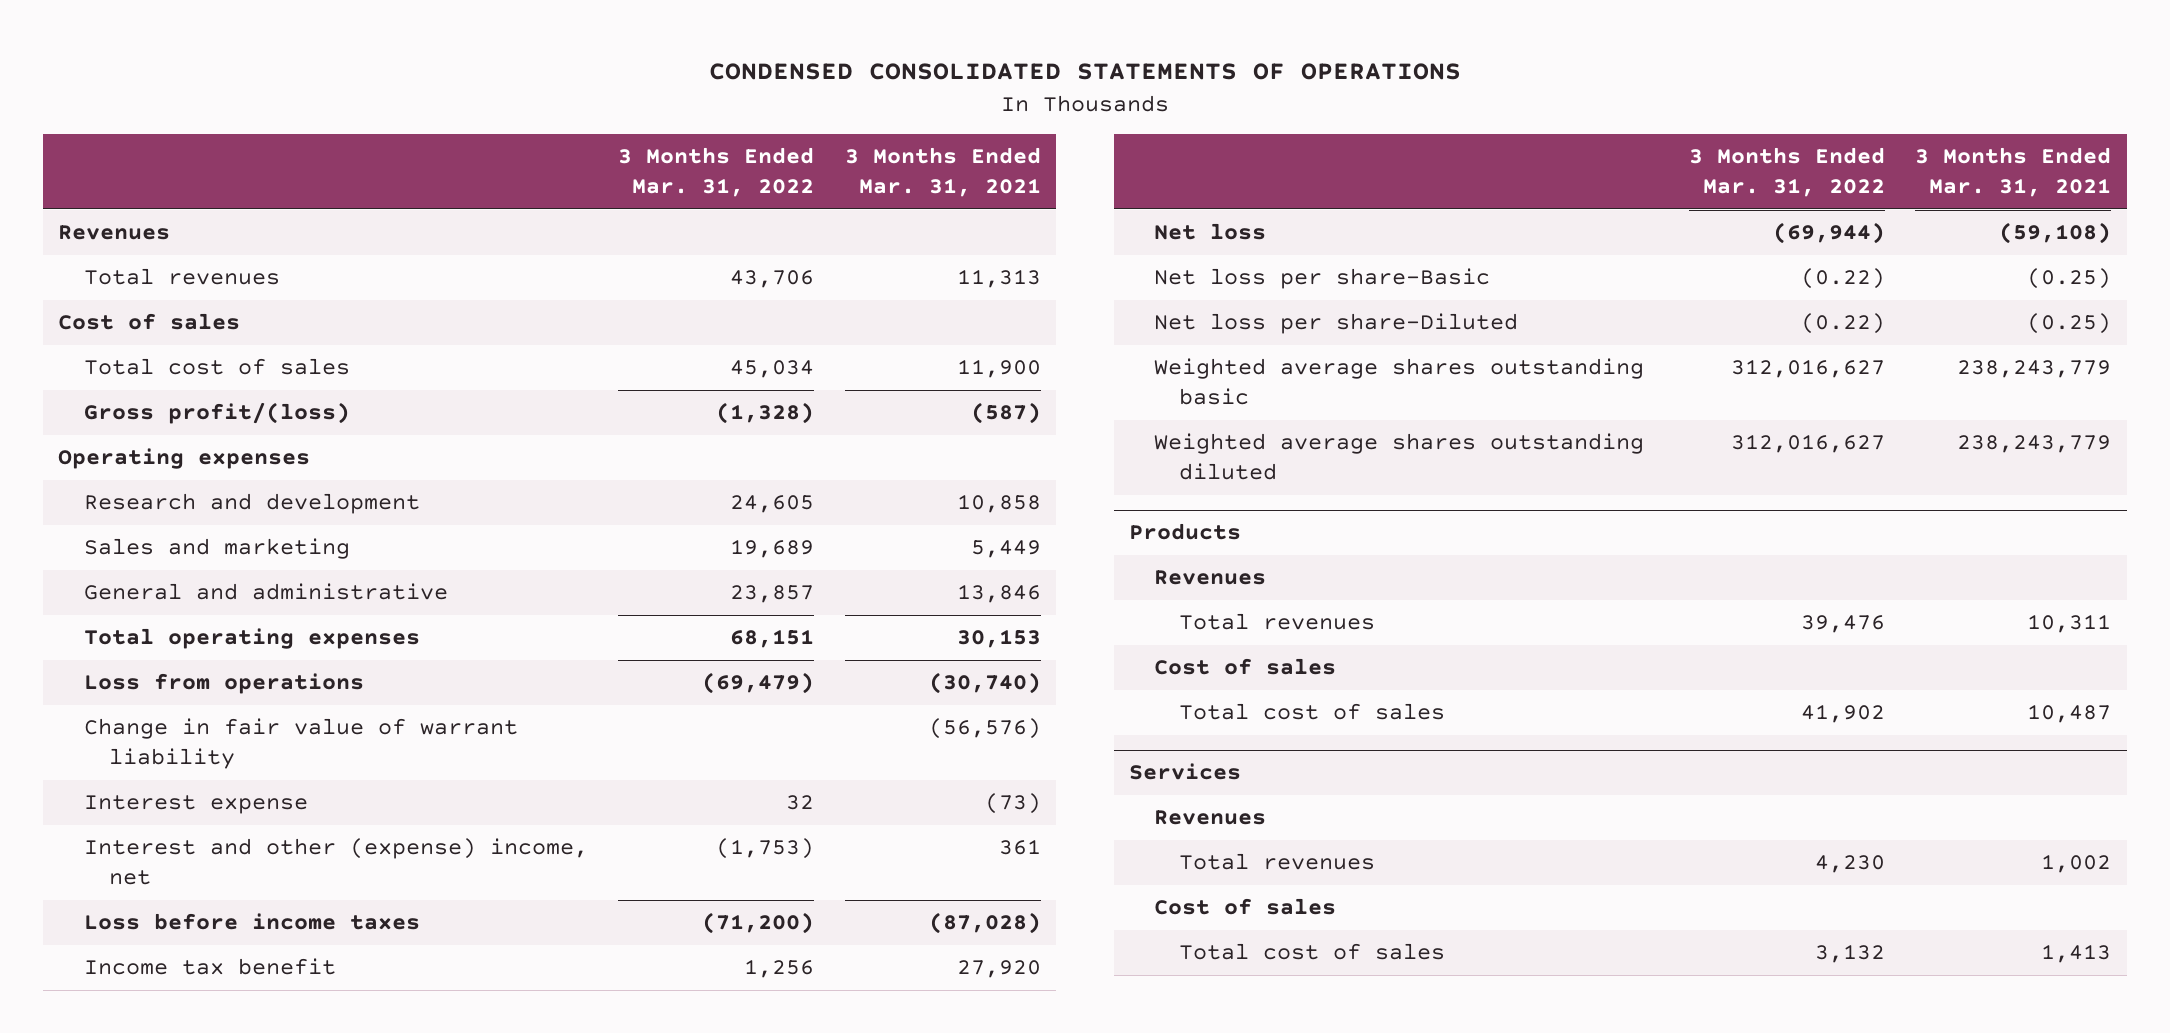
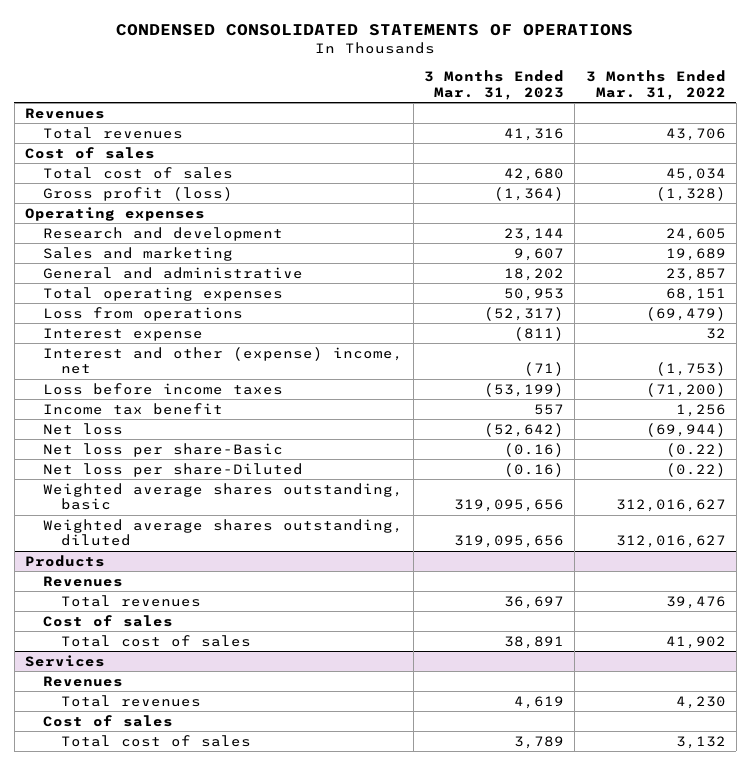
[844,147,1041,198] 3 Months Ended Mar. 31, 2021 -> none
none -> [424,69,565,100] 3 Months Ended Mar. 31, 2023
[83,402,350,425] Gross profit/(loss) -> [43,186,234,201] Gross profit (loss)
[83,718,518,770] Change in fair value of warrant liability -> none
[1154,358,1645,406] Weighted average shares outstanding basic -> [43,482,404,511] Weighted average shares outstanding, basic
[1154,433,1645,481] Weighted average shares outstanding diluted -> [43,518,404,547] Weighted average shares outstanding, diluted

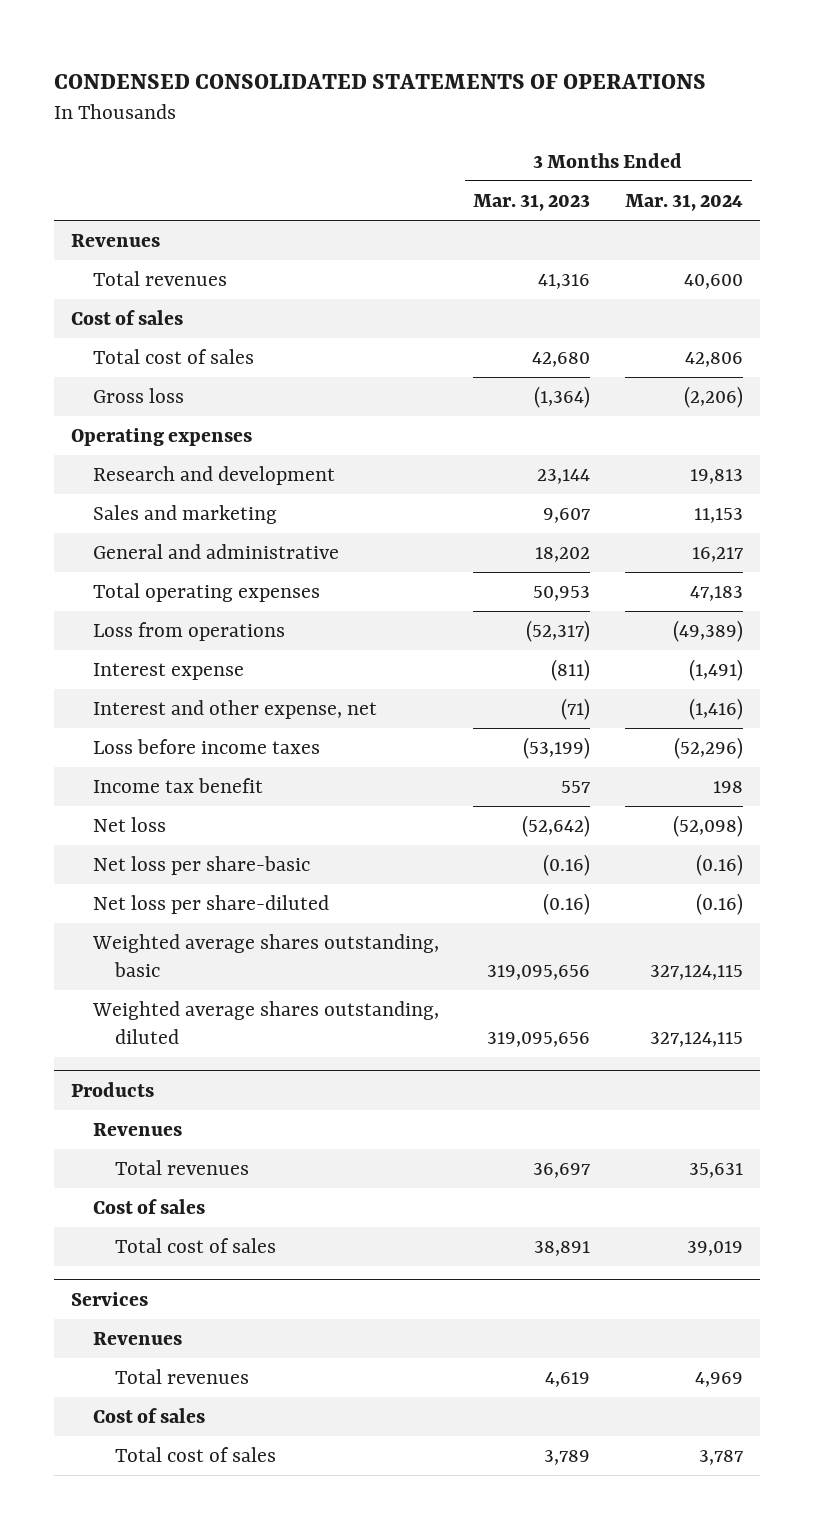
[585,69,726,100] 3 Months Ended Mar. 31, 2022 -> none
none -> [624,193,743,211] Mar. 31, 2024
[43,186,234,201] Gross profit (loss) -> [92,388,184,404] Gross loss
[43,346,404,375] Interest and other (expense) income, net -> [92,700,377,720] Interest and other expense, net
[43,442,284,457] Net loss per share-Basic -> [92,856,310,876] Net loss per share-basic
[43,462,304,477] Net loss per share-Diluted -> [92,895,329,915] Net loss per share-diluted

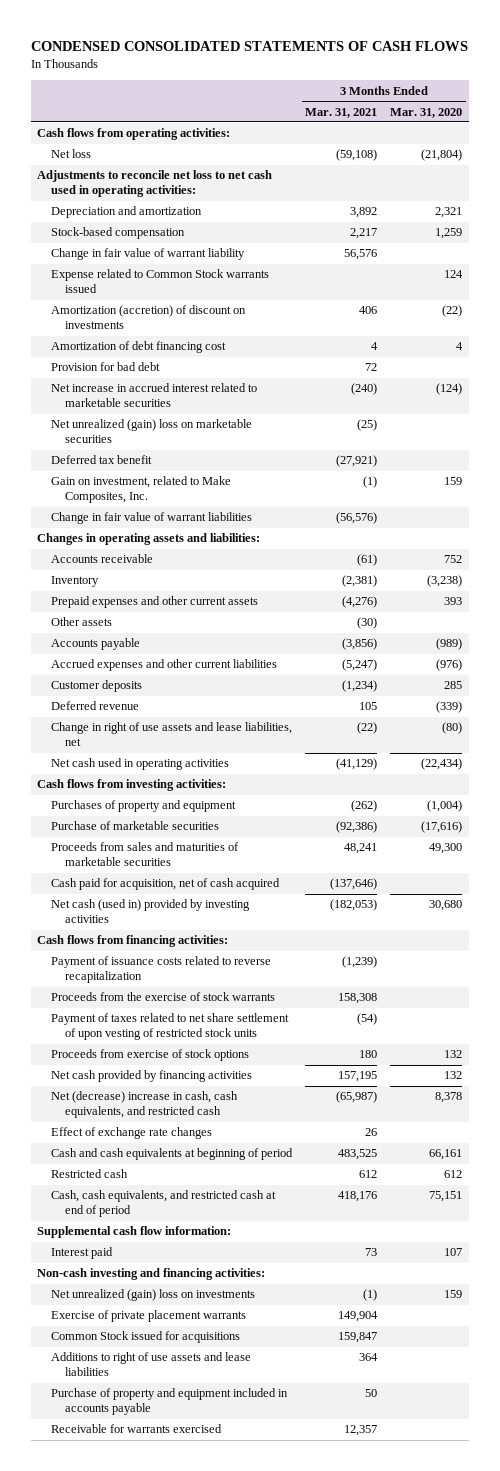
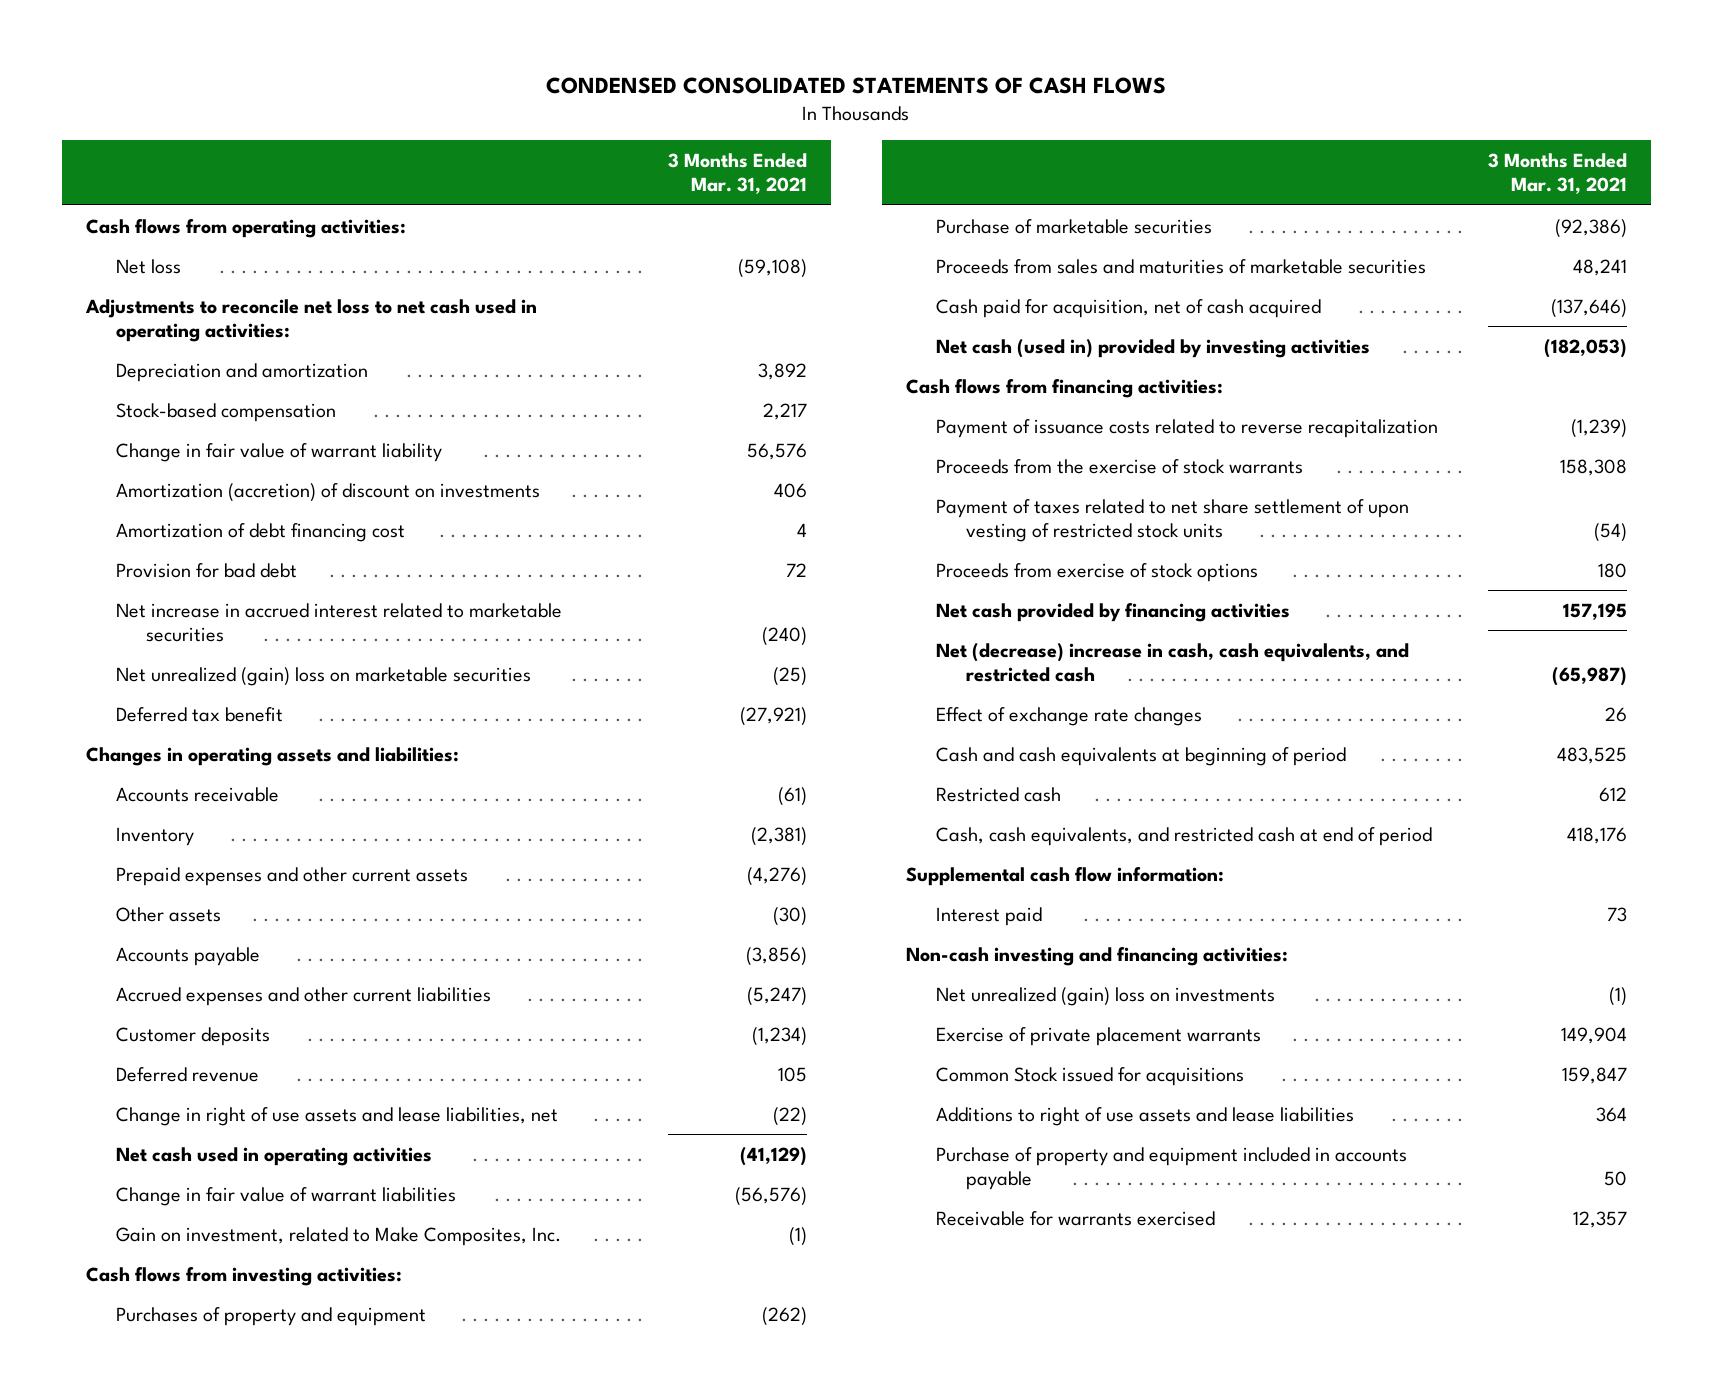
[390,107,463,118] Mar. 31, 2020 -> none
[51,269,270,294] Expense related to Common Stock warrants issued -> none
[51,512,253,525] Change in fair value of warrant liabilities -> [116,1186,457,1206] Change in fair value of warrant liabilities
[51,476,232,504] Gain on investment, related to Make Composites, Inc. -> [116,1226,562,1246] Gain on investment, related to Make Composites, Inc.

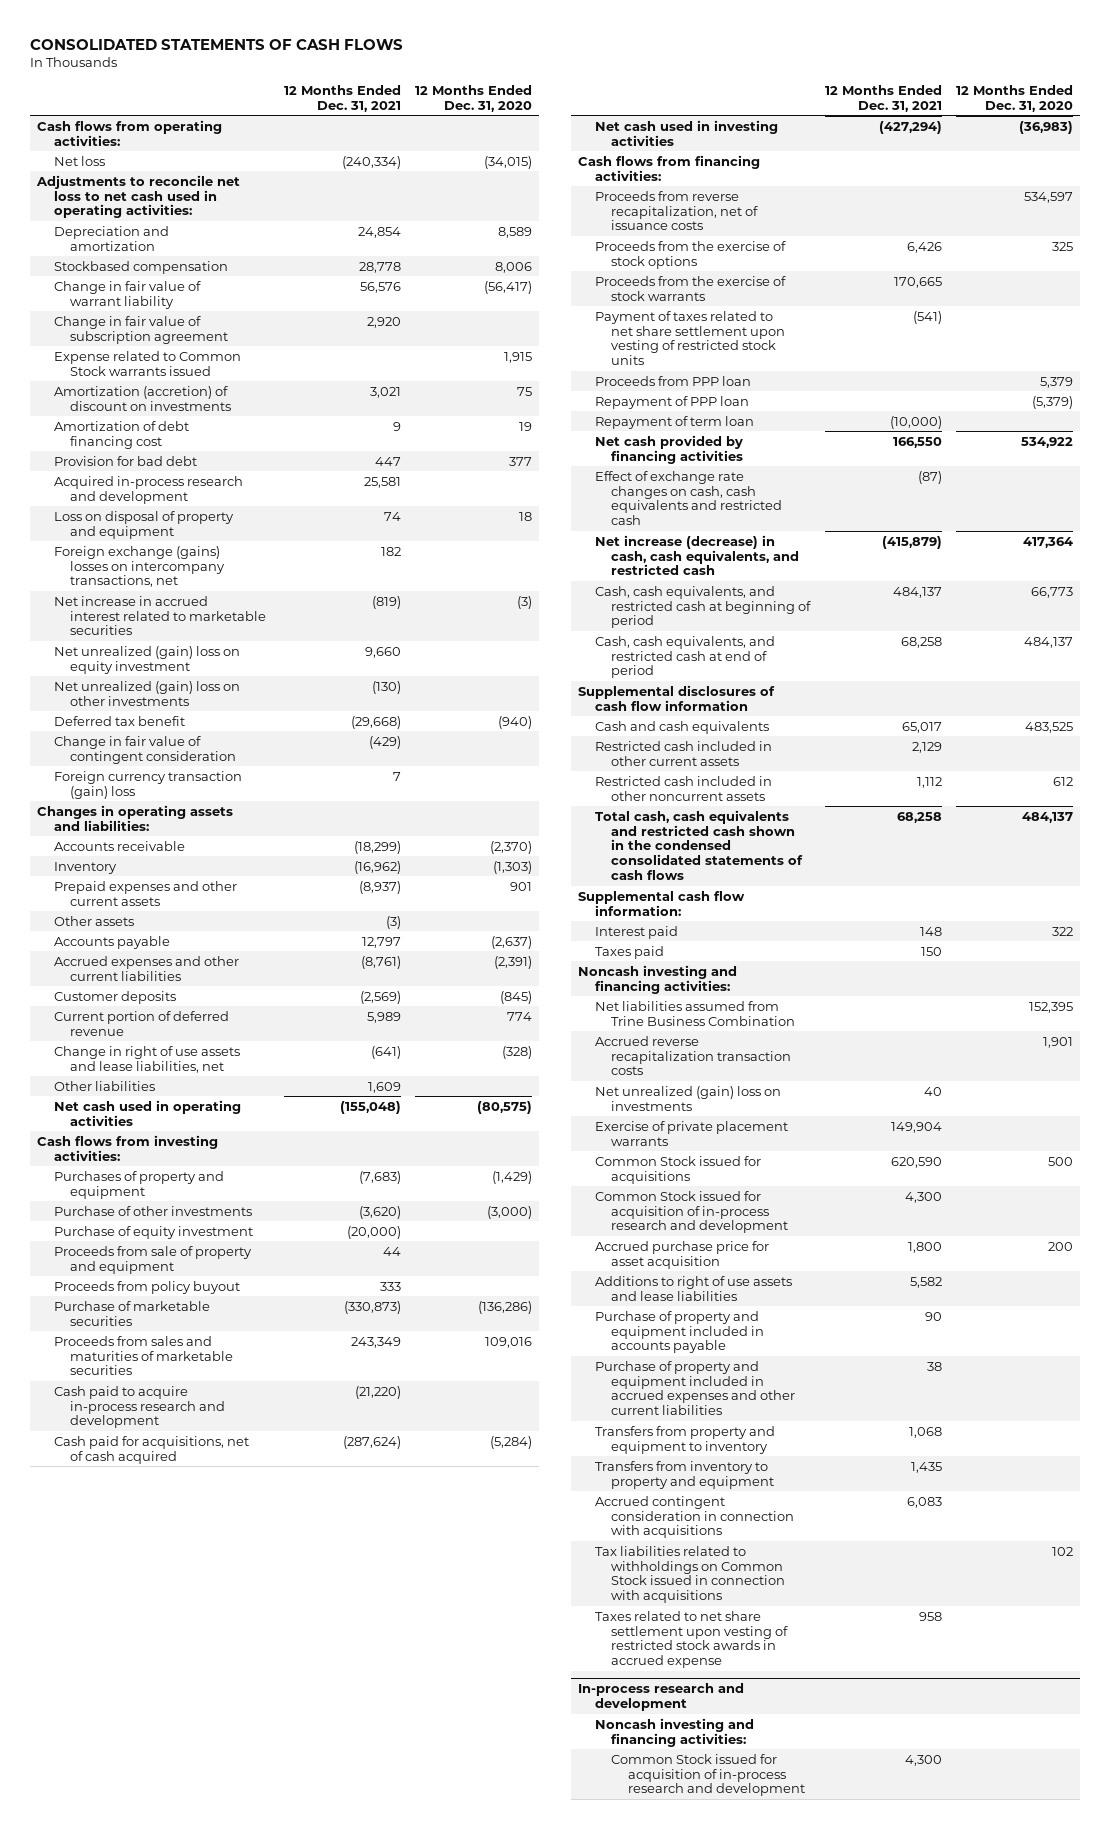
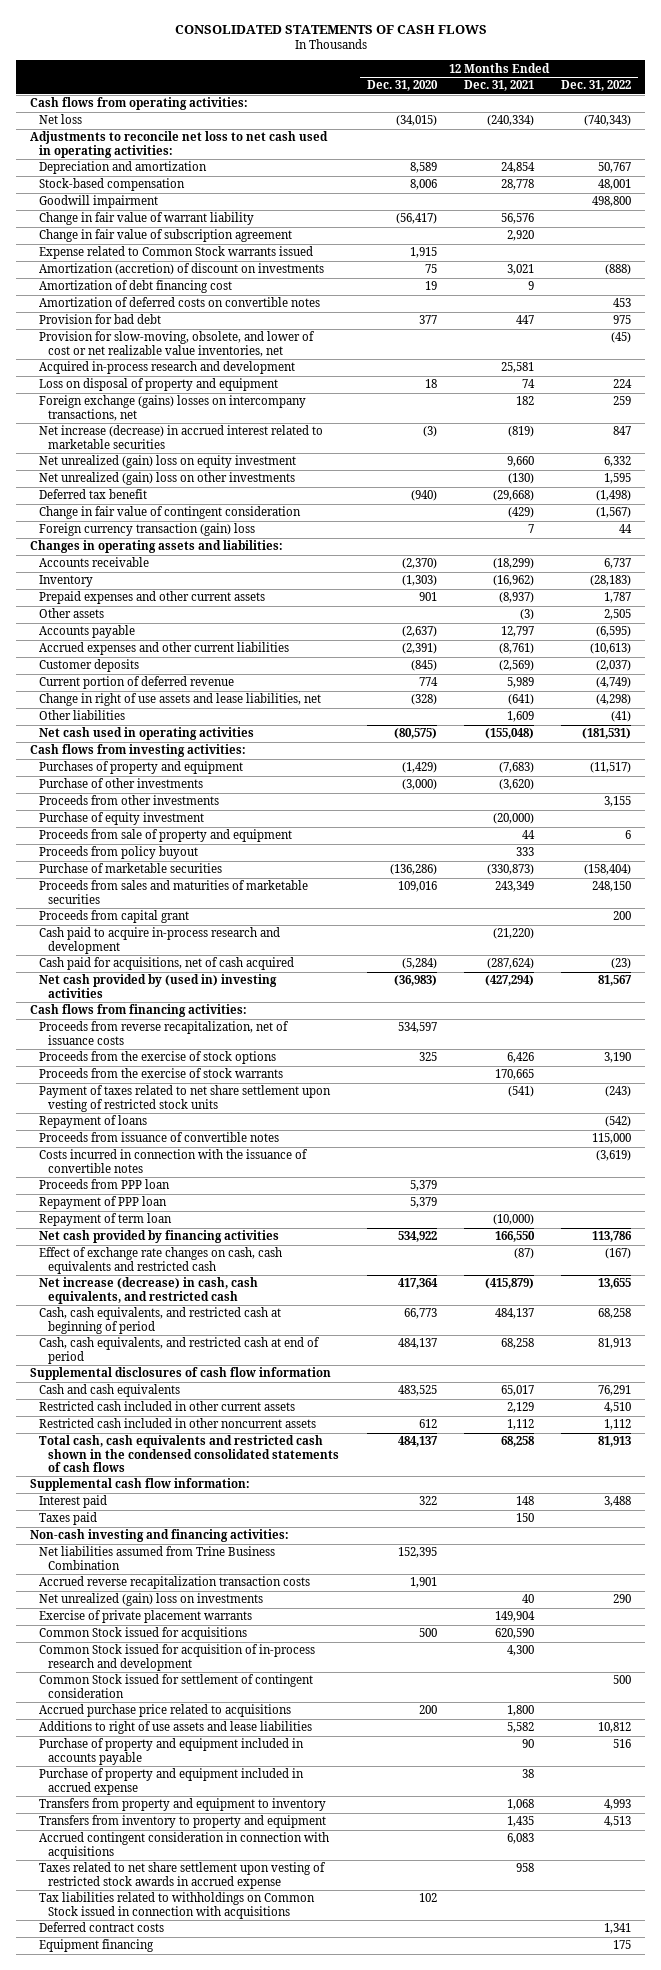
none -> [561,80,632,92] Dec. 31, 2022
[53,260,228,274] Stockbased compensation -> [39,178,186,192] Stock-based compensation
none -> [39,195,159,209] Goodwill impairment
none -> [39,297,321,308] Amortization of deferred costs on convertible notes
none -> [39,331,316,357] Provision for slow-moving, obsolete, and lower of cost or net realizable value inventories, net
[53,595,267,636] Net increase in accrued interest related to marketable securities -> [39,425,324,449] Net increase (decrease) in accrued interest related to marketable securities
none -> [39,795,220,806] Proceeds from other investments
none -> [39,910,190,924] Proceeds from capital grant
[594,119,778,146] Net cash used in investing activities -> [39,974,278,998] Net cash provided by (used in) investing activities
none -> [39,1115,148,1129] Repayment of loans
none -> [39,1132,280,1143] Proceeds from issuance of convertible notes
none -> [39,1149,309,1173] Costs incurred in connection with the issuance of convertible notes
[1032,395,1074,409] (5,379) -> [409,1197,437,1209] 5,379
[578,964,738,994] Noncash investing and financing activities: -> [30,1529,290,1543] Non-cash investing and financing activities:
none -> [39,1674,314,1698] Common Stock issued for settlement of contingent consideration
[594,1240,769,1269] Accrued purchase price for asset acquisition -> [39,1704,292,1718] Accrued purchase price related to acquisitions
[594,1360,796,1416] Purchase of property and equipment included in accrued expenses and other current liabilities -> [39,1768,305,1795] Purchase of property and equipment included in accrued expense
[578,1683,745,1712] In-process research and development -> none
[594,1717,754,1747] Noncash investing and financing activities: -> none
[611,1753,805,1797] Common Stock issued for acquisition of in-process research and development -> none
[594,1545,786,1604] Tax liabilities related to withholdings on Common Stock issued in connection with acquisitions -> [39,1892,316,1919] Tax liabilities related to withholdings on Common Stock issued in connection with acquisitions
none -> [39,1922,165,1933] Deferred contract costs
none -> [39,1939,155,1953] Equipment financing

